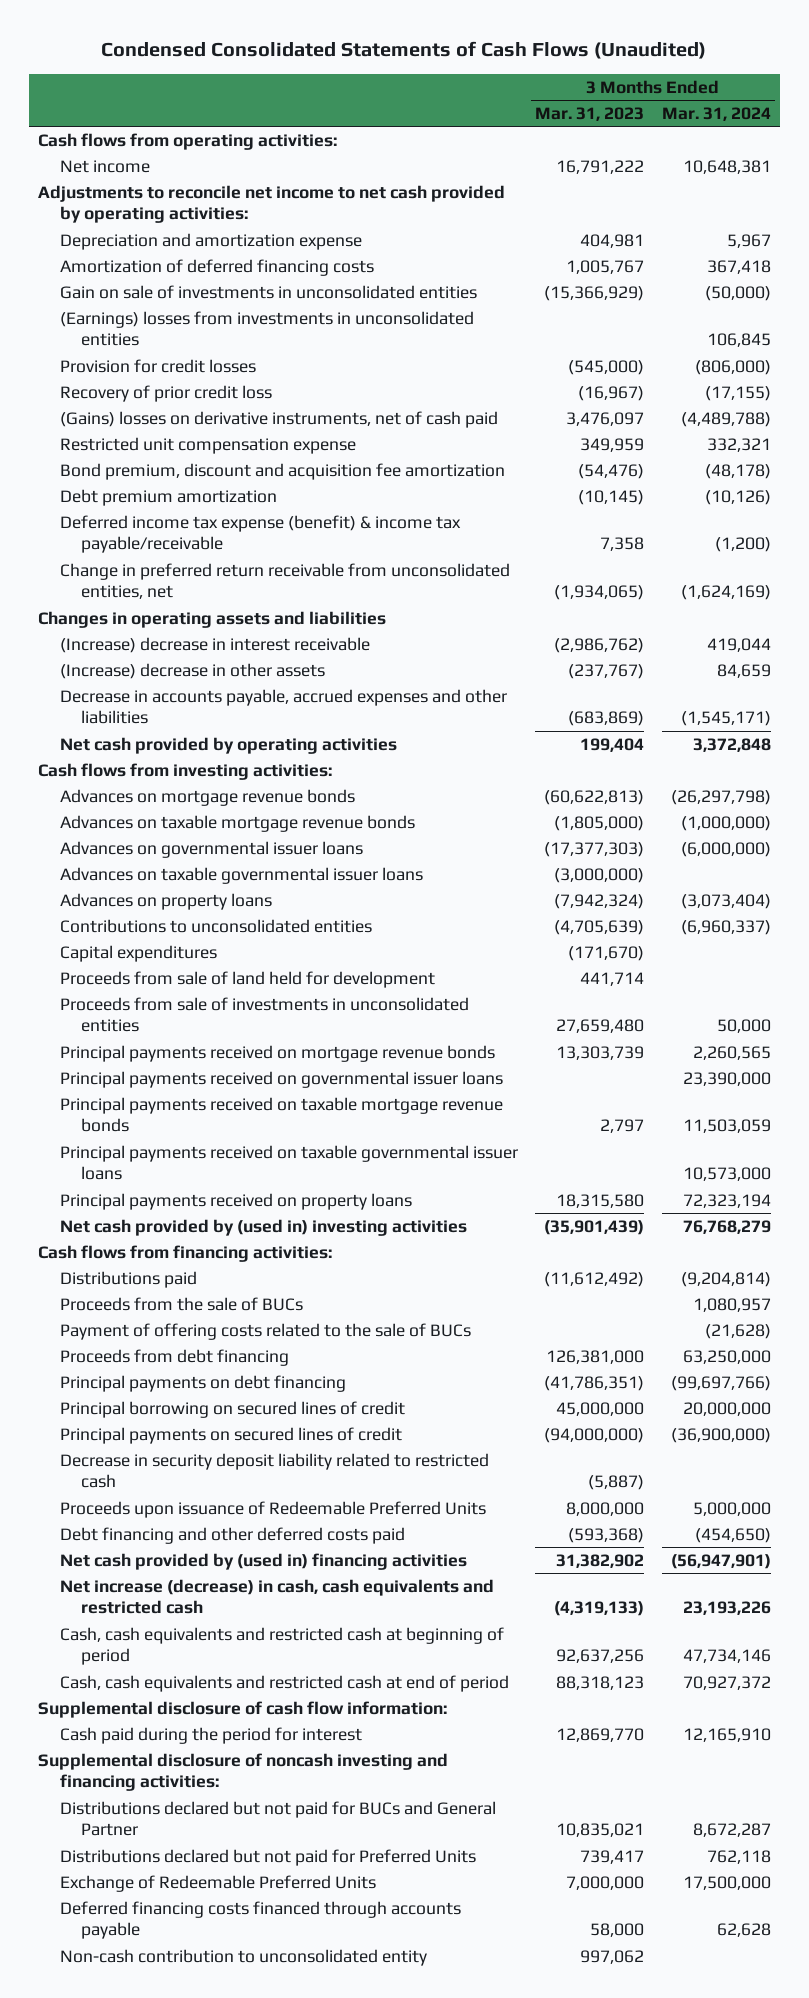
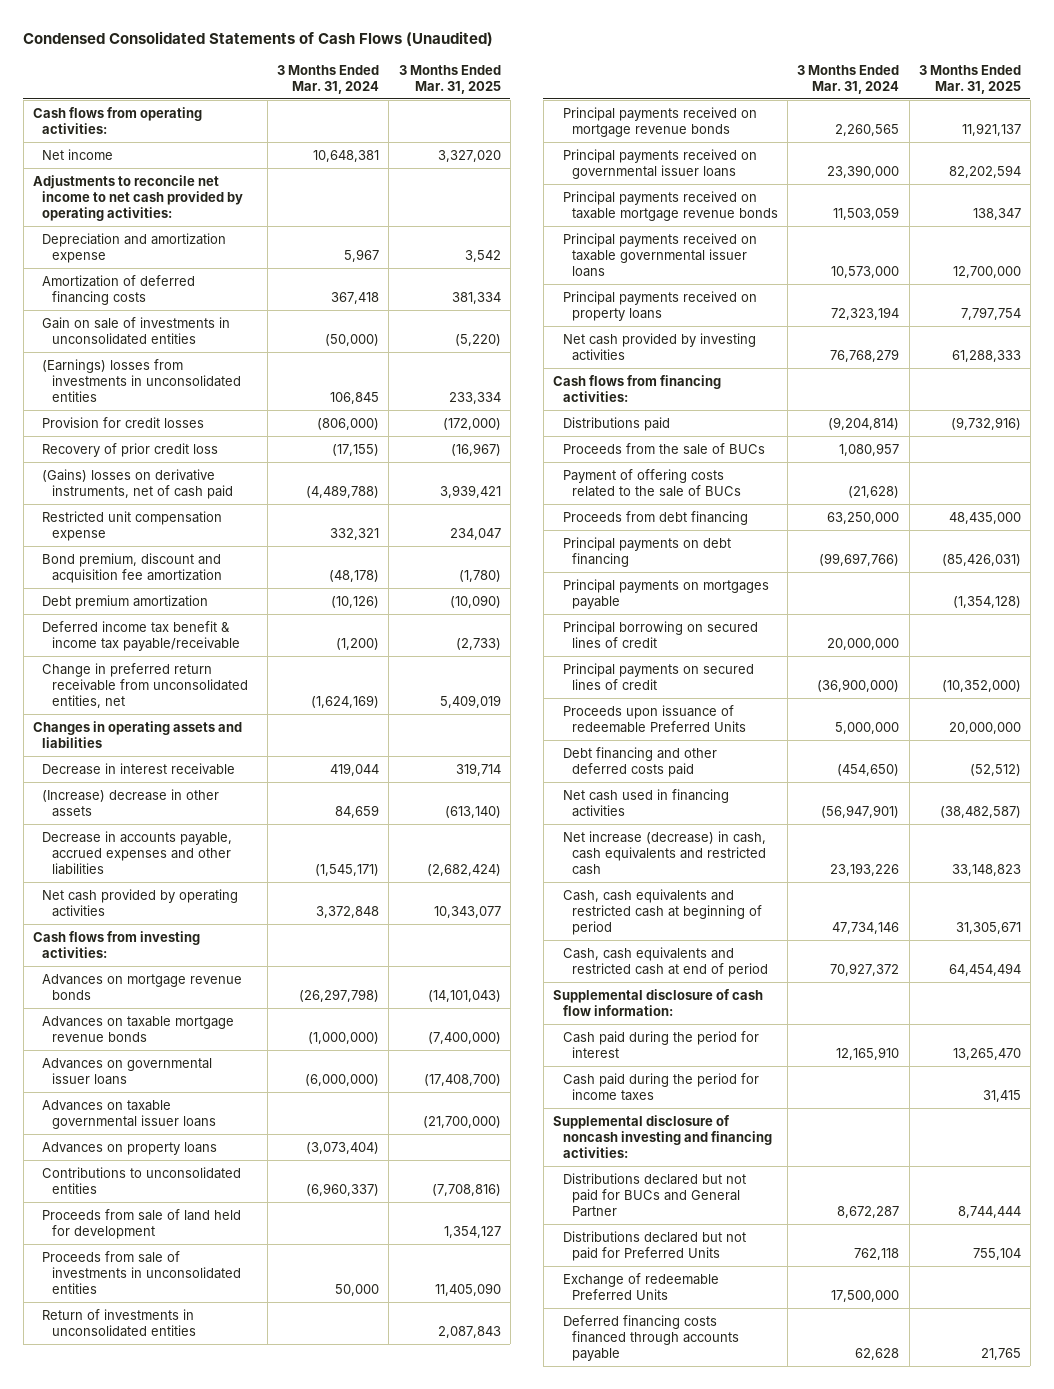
[535,106,645,121] Mar. 31, 2023 -> none
none -> [398,64,501,94] 3 Months Ended Mar. 31, 2025
[59,514,461,554] Deferred income tax expense (benefit) & income tax payable/receivable -> [42,620,240,651] Deferred income tax benefit & income tax payable/receivable
[59,636,370,653] (Increase) decrease in interest receivable -> [42,762,236,775] Decrease in interest receivable
[59,944,217,962] Capital expenditures -> none
none -> [42,1308,196,1337] Return of investments in unconsolidated entities
[59,1218,467,1236] Net cash provided by (used in) investing activities -> [562,332,756,361] Net cash provided by investing activities
none -> [562,578,769,609] Principal payments on mortgages payable
[59,1452,489,1489] Decrease in security deposit liability related to restricted cash -> none
[59,1500,486,1518] Proceeds upon issuance of Redeemable Preferred Units -> [562,704,747,733] Proceeds upon issuance of redeemable Preferred Units
[59,1552,467,1570] Net cash provided by (used in) financing activities -> [562,788,729,817] Net cash used in financing activities
none -> [562,1072,759,1101] Cash paid during the period for income taxes
[59,1874,376,1892] Exchange of Redeemable Preferred Units -> [562,1272,719,1300] Exchange of redeemable Preferred Units
[59,1948,427,1966] Non-cash contribution to unconsolidated entity -> none

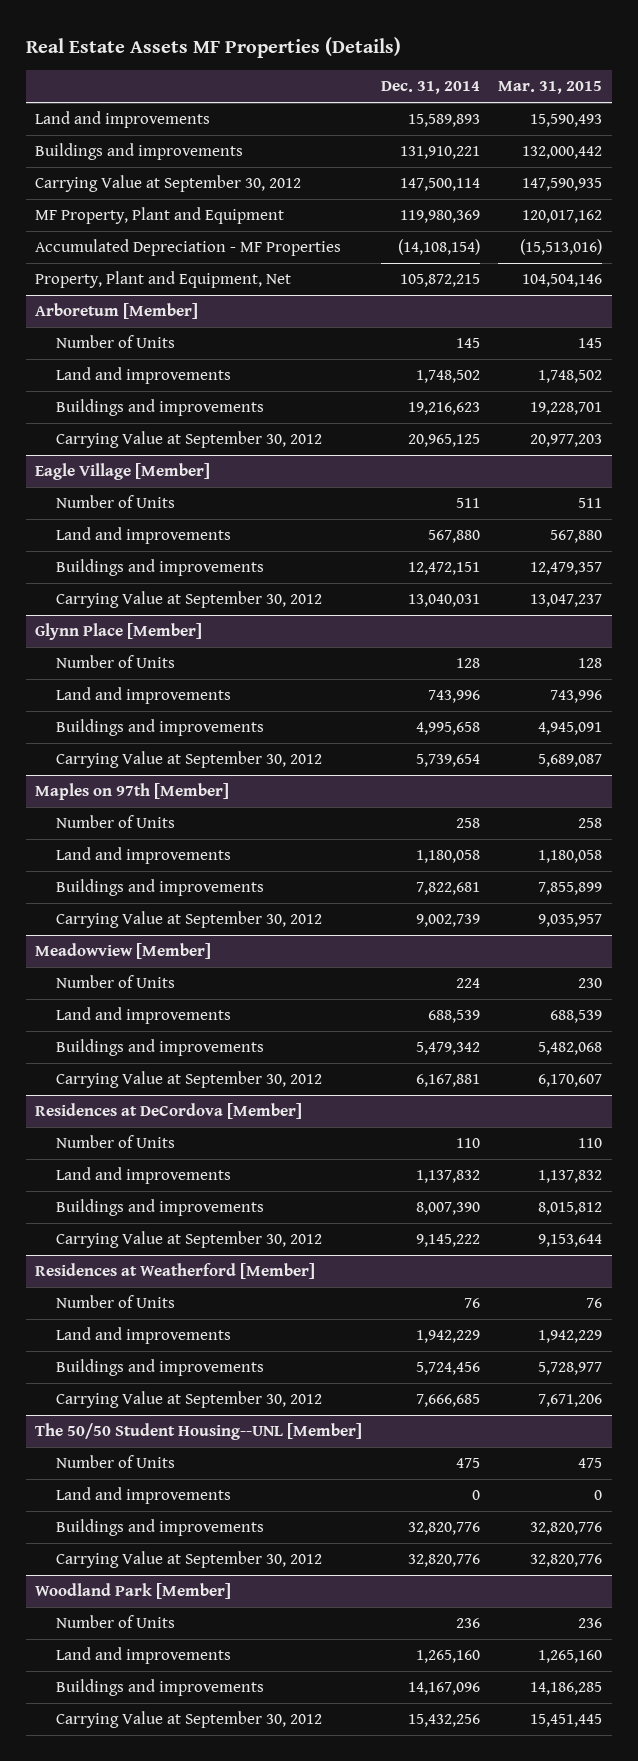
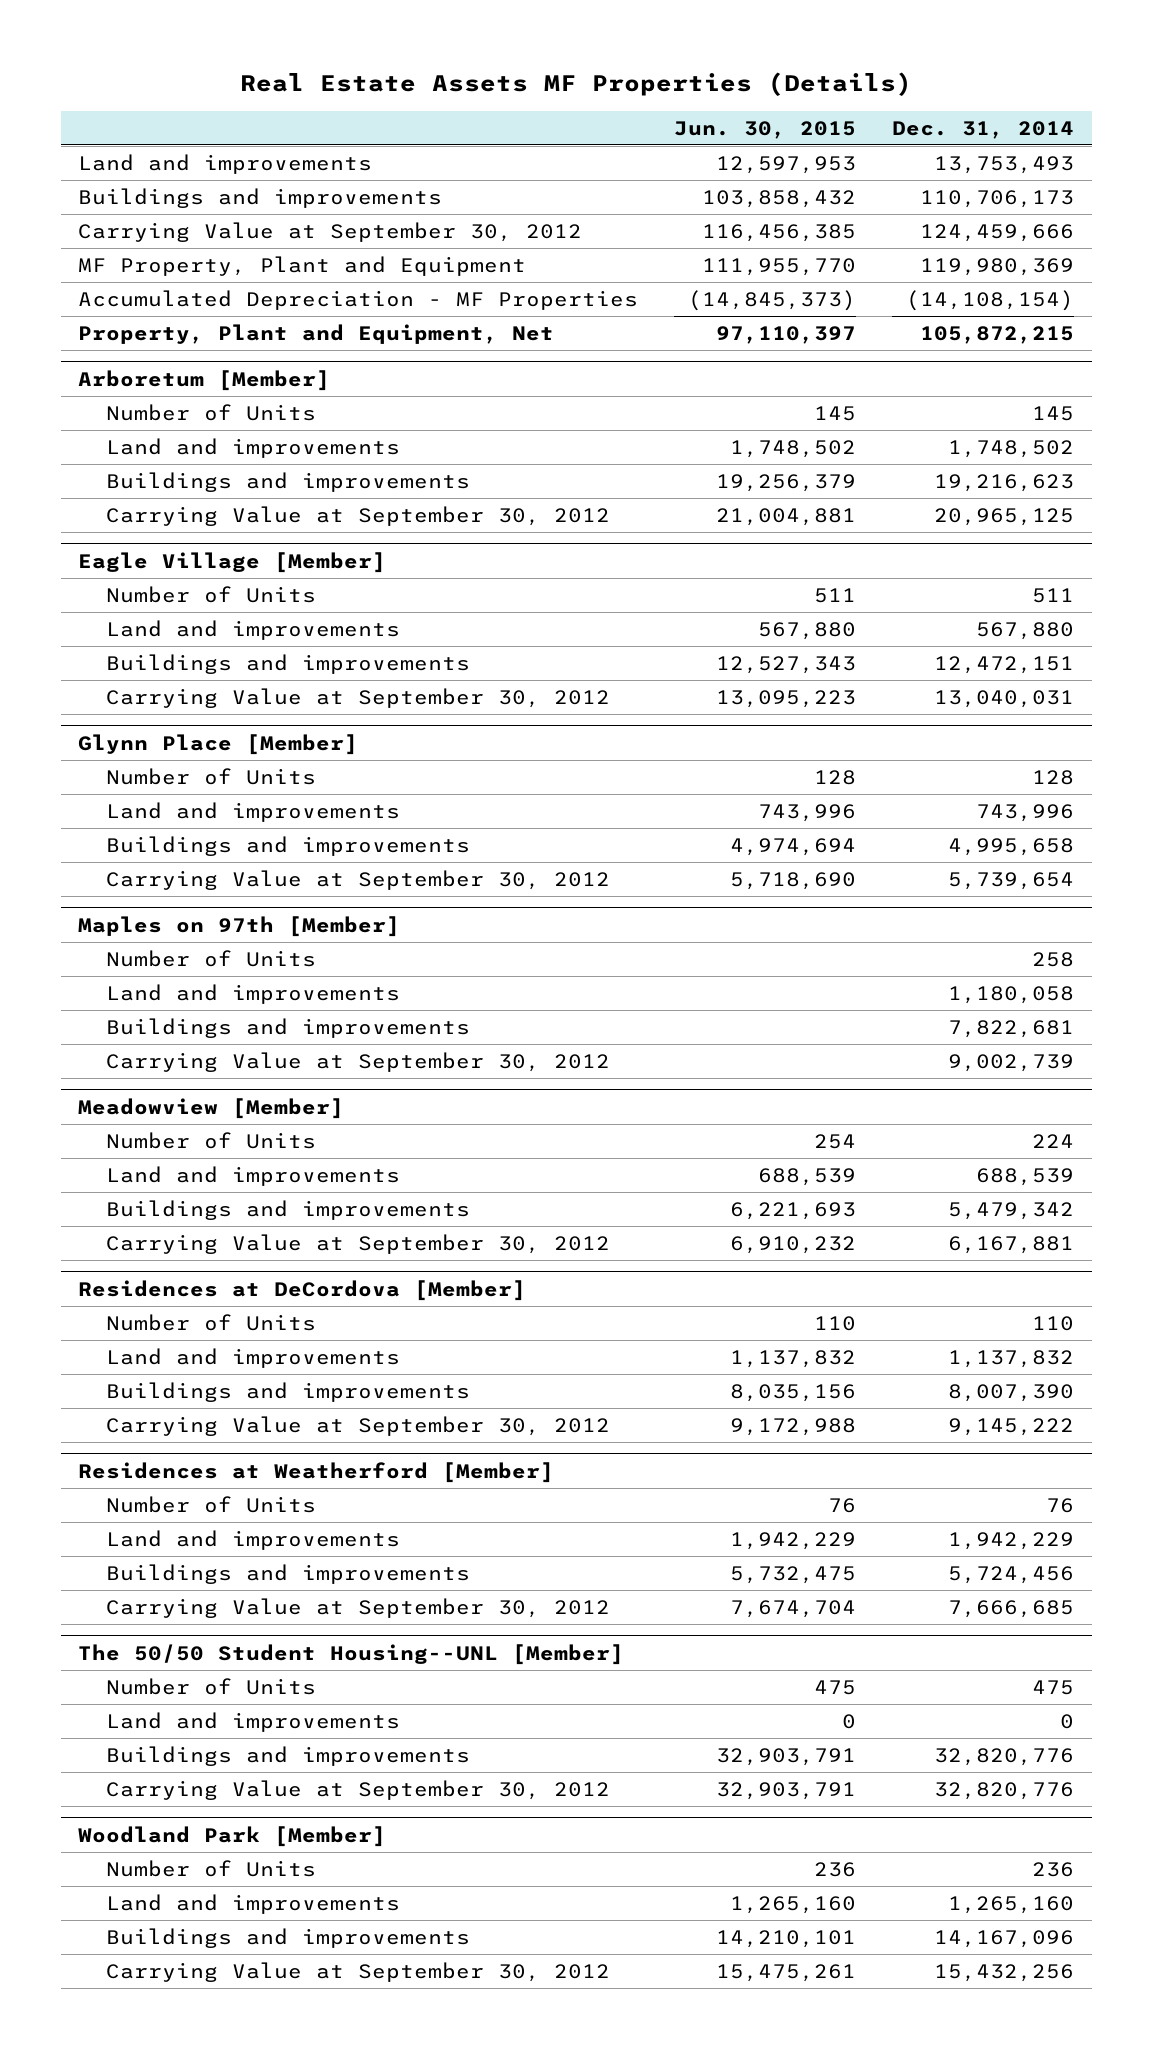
[498,81,603,95] Mar. 31, 2015 -> none
none -> [674,120,857,139] Jun. 30, 2015
[407,114,480,128] 15,589,893 -> [933,155,1074,174] 13,753,493
[399,146,480,160] 131,910,221 -> [919,189,1074,208] 110,706,173
[399,178,480,192] 147,500,114 -> [919,223,1074,242] 124,459,666

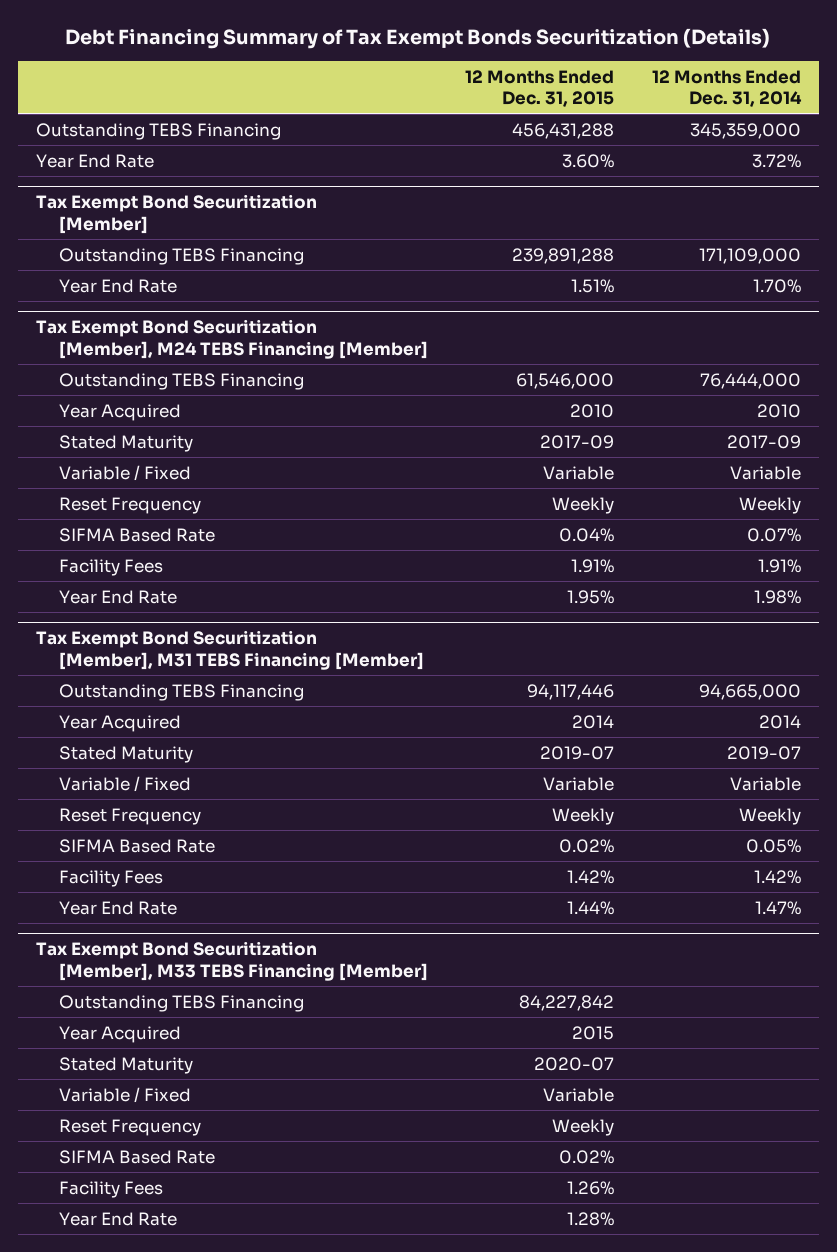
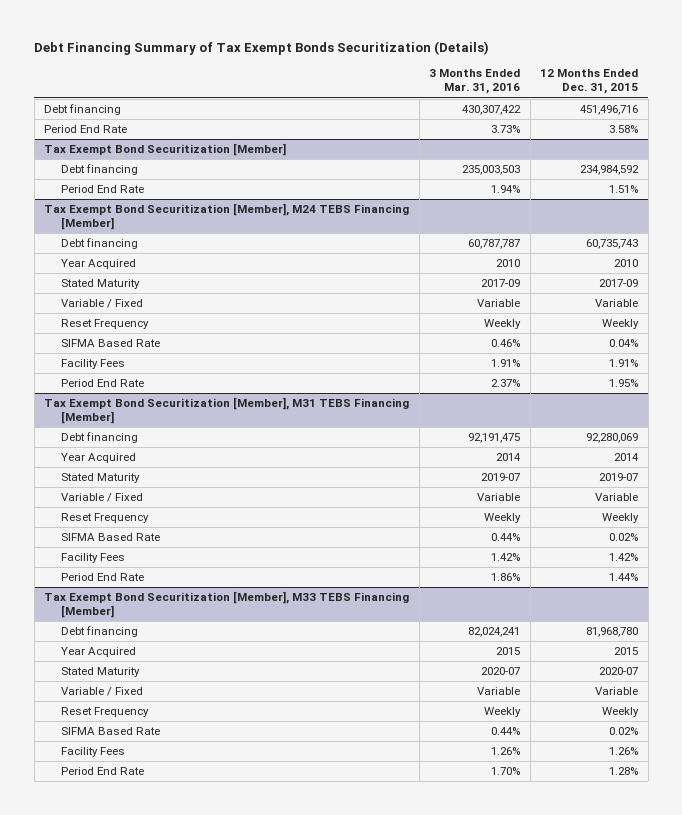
[651,69,802,108] 12 Months Ended Dec. 31, 2014 -> none
none -> [429,69,521,95] 3 Months Ended Mar. 31, 2016
[36,122,282,140] Outstanding TEBS Financing -> [44,104,122,116] Debt financing
[512,122,615,139] 456,431,288 -> [580,105,639,116] 451,496,716
[36,153,155,168] Year End Rate -> [44,125,128,134] Period End Rate
[562,153,615,168] 3.60% -> [609,125,639,134] 3.58%
[58,247,304,265] Outstanding TEBS Financing -> [60,164,138,176] Debt financing
[512,247,615,264] 239,891,288 -> [580,165,640,176] 234,984,592
[58,278,177,293] Year End Rate -> [60,185,144,194] Period End Rate
[58,372,304,390] Outstanding TEBS Financing -> [60,238,138,250] Debt financing
[516,372,615,389] 61,546,000 -> [586,239,639,250] 60,735,743
[58,589,177,604] Year End Rate -> [60,379,144,388] Period End Rate
[58,683,304,701] Outstanding TEBS Financing -> [60,432,138,444] Debt financing
[527,683,615,700] 94,117,446 -> [586,433,639,444] 92,280,069
[58,900,177,915] Year End Rate -> [60,573,144,582] Period End Rate
[58,994,304,1012] Outstanding TEBS Financing -> [60,626,138,638] Debt financing
[519,994,615,1011] 84,227,842 -> [586,627,639,638] 81,968,780
[58,1211,177,1226] Year End Rate -> [60,767,144,776] Period End Rate

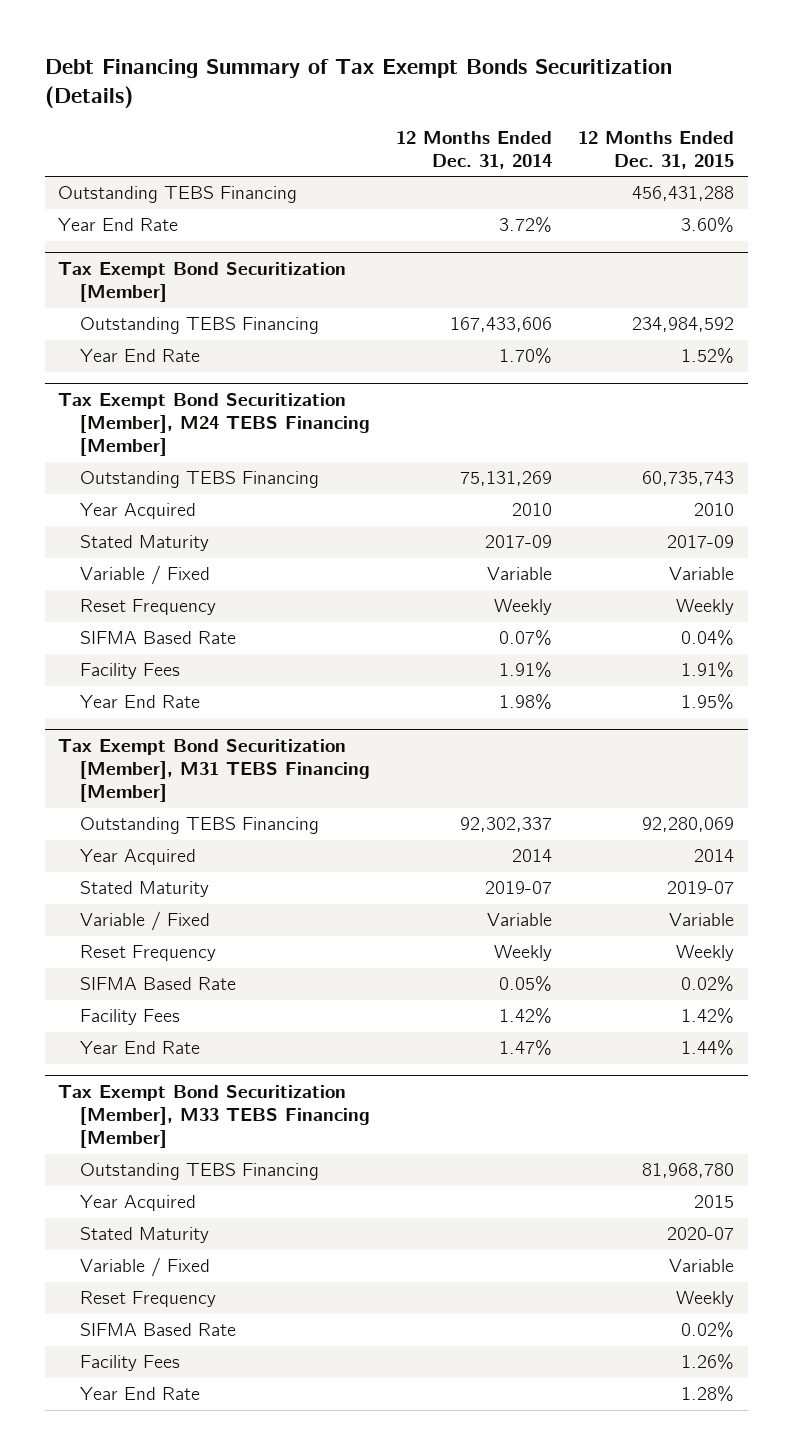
[429,69,521,95] 3 Months Ended Mar. 31, 2016 -> none
none -> [395,130,552,169] 12 Months Ended Dec. 31, 2014
[44,104,122,116] Debt financing -> [57,186,297,204] Outstanding TEBS Financing
[580,105,639,116] 451,496,716 -> [632,186,735,202] 456,431,288
[44,125,128,134] Period End Rate -> [57,218,178,232] Year End Rate
[609,125,639,134] 3.58% -> [681,217,735,234] 3.60%
[60,164,138,176] Debt financing -> [79,317,319,335] Outstanding TEBS Financing
[60,185,144,194] Period End Rate -> [79,349,200,363] Year End Rate
[609,185,639,194] 1.51% -> [681,348,735,365] 1.52%
[60,238,138,250] Debt financing -> [79,471,319,489] Outstanding TEBS Financing
[60,379,144,388] Period End Rate -> [79,695,200,709] Year End Rate
[60,432,138,444] Debt financing -> [79,817,319,835] Outstanding TEBS Financing
[60,573,144,582] Period End Rate -> [79,1041,200,1055] Year End Rate
[60,626,138,638] Debt financing -> [79,1163,319,1181] Outstanding TEBS Financing
[60,767,144,776] Period End Rate -> [79,1387,200,1401] Year End Rate

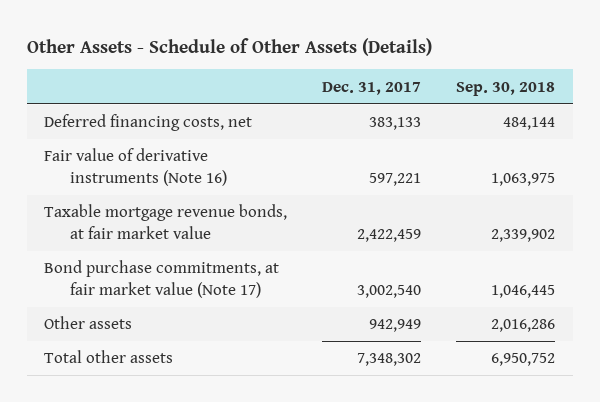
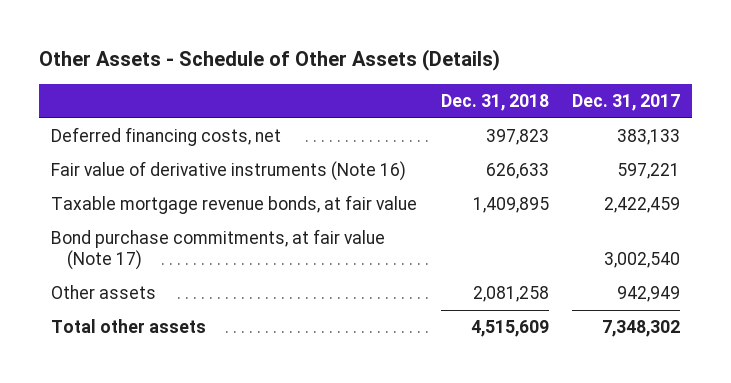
[456,81,556,96] Sep. 30, 2018 -> none
none -> [440,93,549,111] Dec. 31, 2018
[44,204,288,239] Taxable mortgage revenue bonds, at fair market value -> [51,195,418,215] Taxable mortgage revenue bonds, at fair value
[44,260,280,298] Bond purchase commitments, at fair market value (Note 17) -> [51,229,386,271] Bond purchase commitments, at fair value (Note 17)

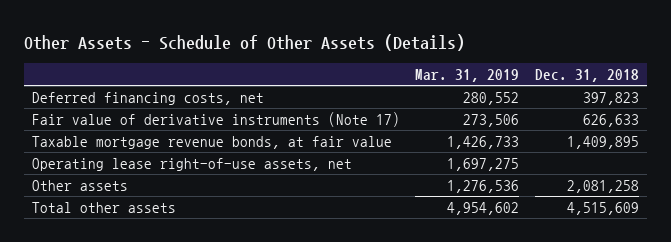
[572,93,681,111] Dec. 31, 2017 -> none
none -> [415,69,520,83] Mar. 31, 2019
[51,161,407,182] Fair value of derivative instruments (Note 16) -> [31,112,400,128] Fair value of derivative instruments (Note 17)
[51,229,386,271] Bond purchase commitments, at fair value (Note 17) -> none
none -> [31,158,352,172] Operating lease right-of-use assets, net

